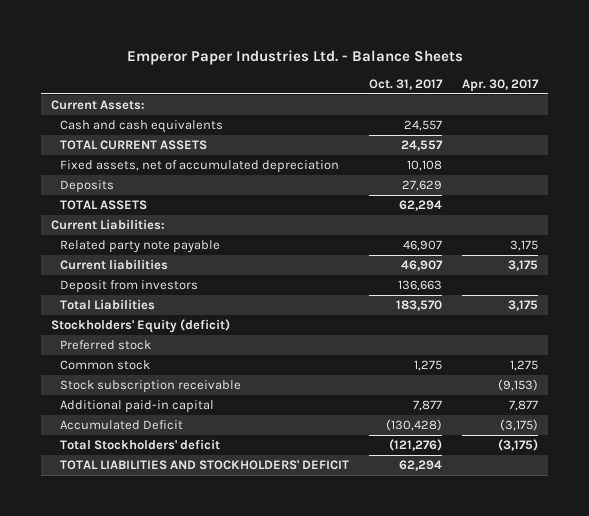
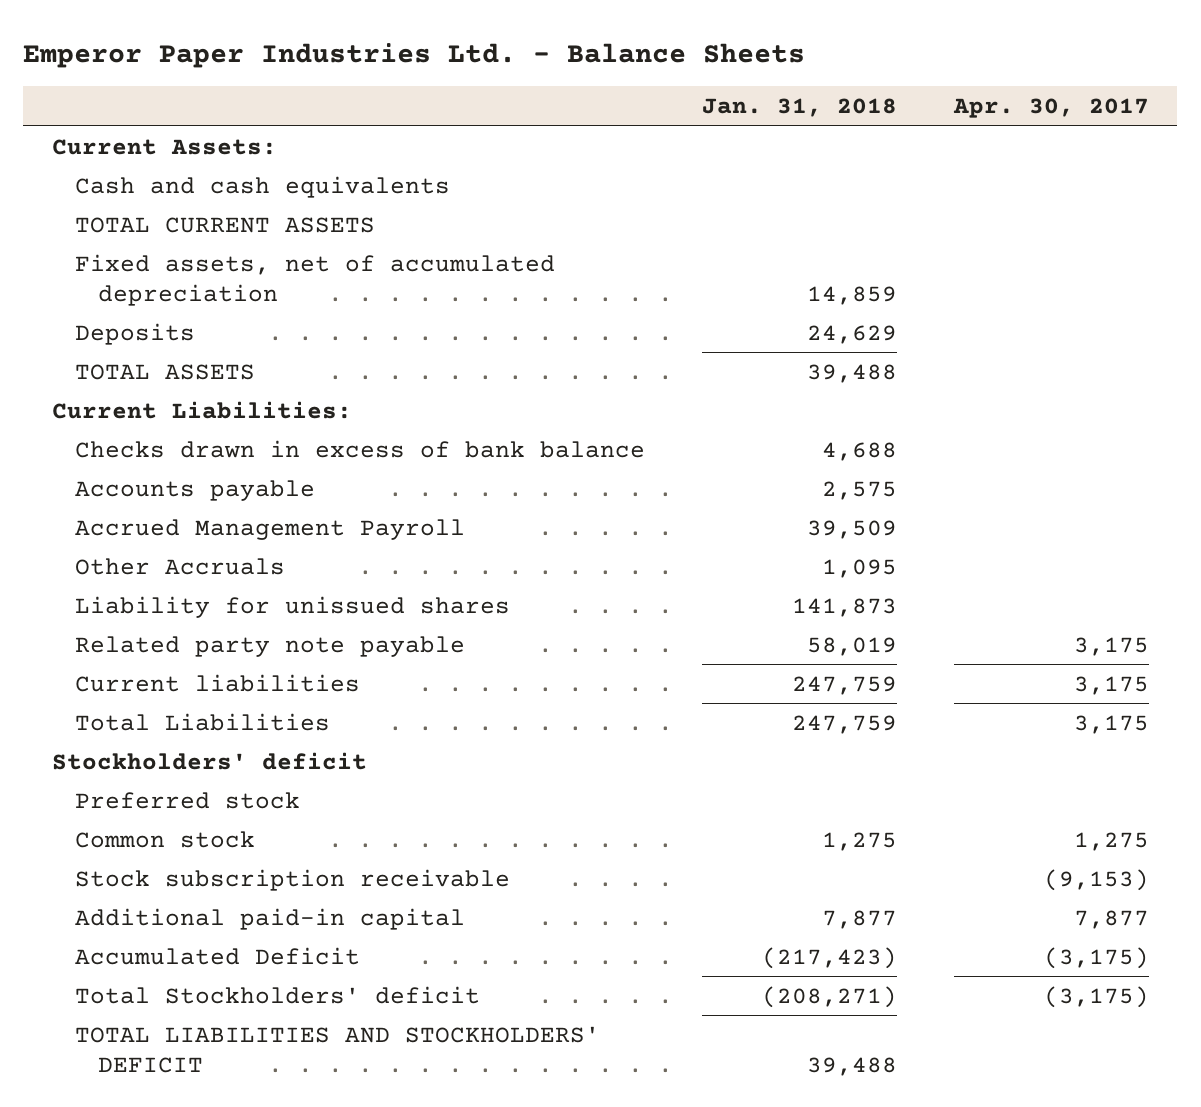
[369,78,444,90] Oct. 31, 2017 -> none
none -> [701,98,897,118] Jan. 31, 2018
none -> [74,439,645,458] Checks drawn in excess of bank balance
none -> [74,479,315,501] Accounts payable
none -> [74,518,465,540] Accrued Management Payroll
none -> [74,557,285,575] Other Accruals
none -> [74,595,510,618] Liability for unissued shares
[60,279,199,293] Deposit from investors -> none
[50,318,230,333] Stockholders' Equity (deficit) -> [51,751,367,770] Stockholders' deficit

